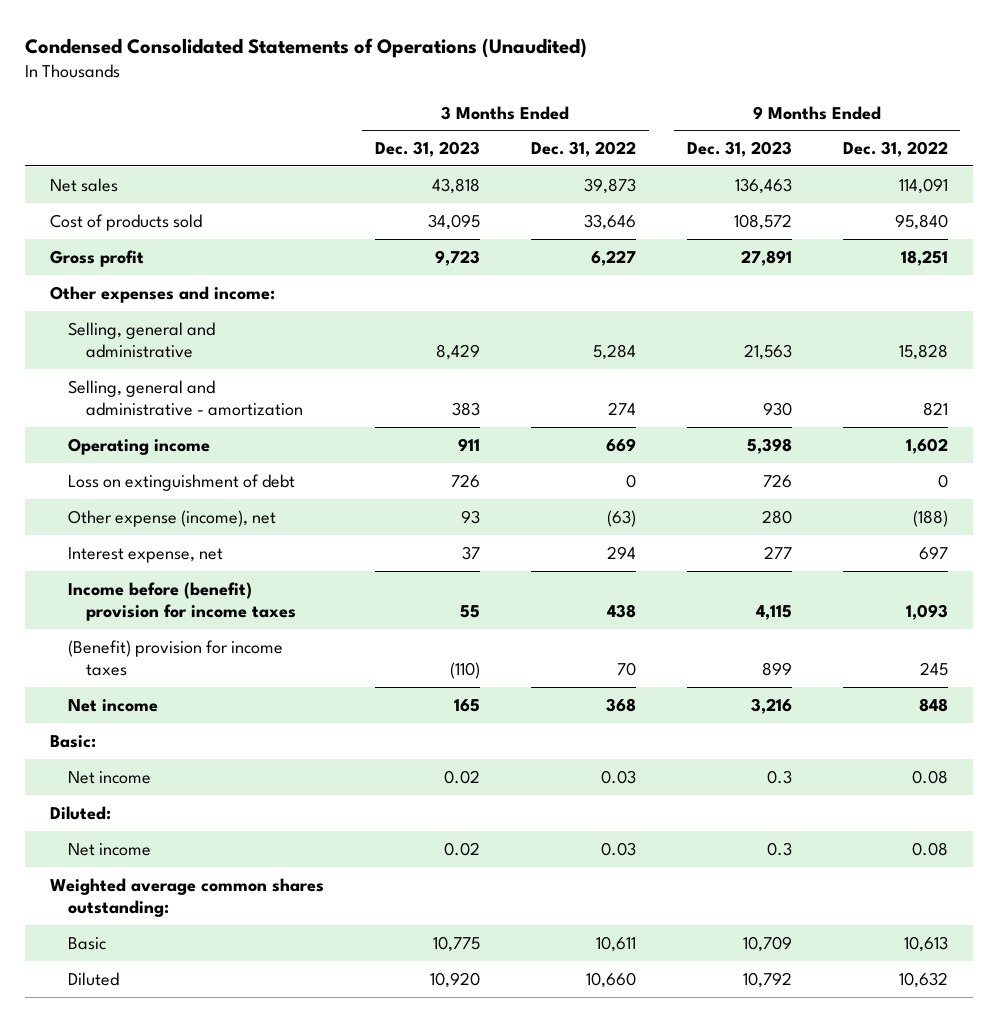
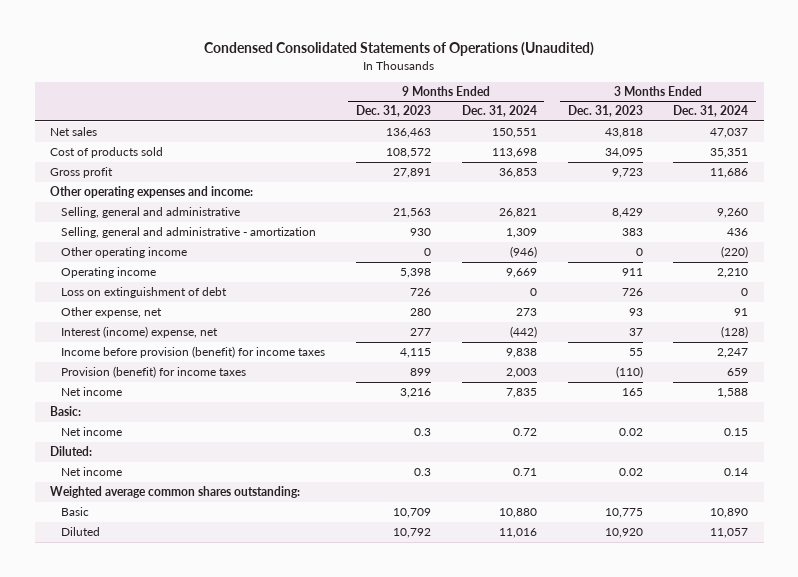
[530,141,636,158] Dec. 31, 2022 -> none
[842,141,948,158] Dec. 31, 2022 -> none
none -> [461,105,537,118] Dec. 31, 2024
none -> [673,105,749,118] Dec. 31, 2024
[50,285,276,303] Other expenses and income: -> [50,186,254,199] Other operating expenses and income:
none -> [60,247,187,259] Other operating income
[68,509,277,527] Other expense (income), net -> [60,307,162,319] Other expense, net
[68,546,224,563] Interest expense, net -> [60,326,218,339] Interest (income) expense, net
[68,581,297,622] Income before (benefit) provision for income taxes -> [60,346,325,359] Income before provision (benefit) for income taxes
[68,639,284,677] (Benefit) provision for income taxes -> [60,366,246,379] Provision (benefit) for income taxes

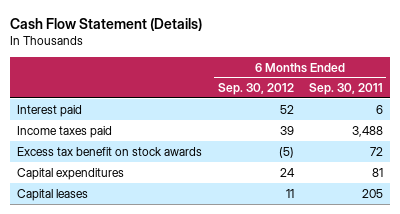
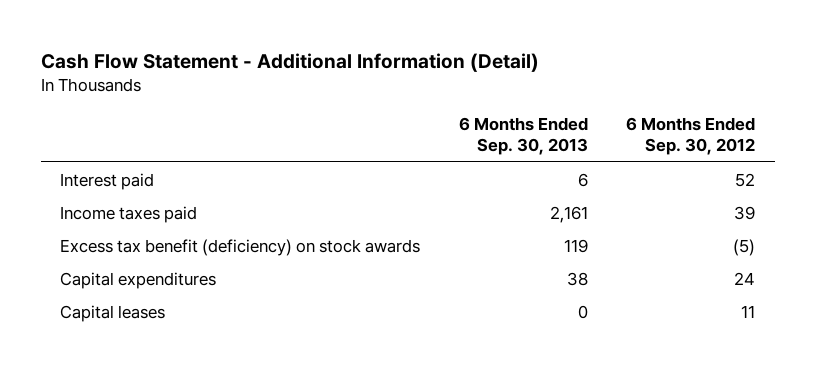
[9,17,202,31] Cash Flow Statement (Details) -> [41,52,540,72] Cash Flow Statement - Additional Information (Detail)
[308,83,383,96] Sep. 30, 2011 -> none
none -> [458,117,588,156] 6 Months Ended Sep. 30, 2013
[17,146,203,156] Excess tax benefit on stock awards -> [60,238,421,256] Excess tax benefit (deficiency) on stock awards

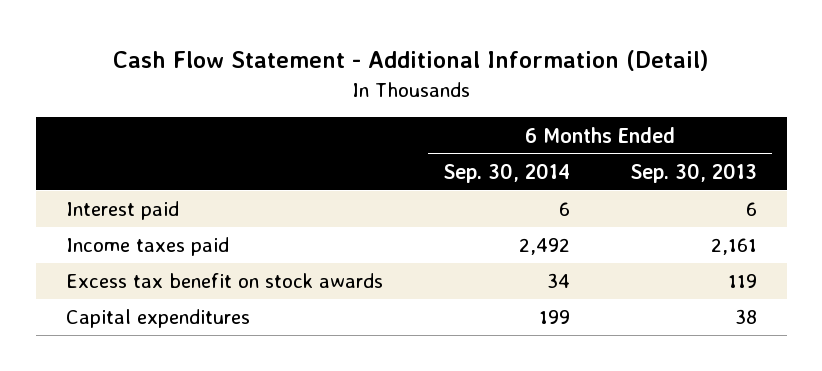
[626,117,756,156] 6 Months Ended Sep. 30, 2012 -> none
none -> [442,162,570,183] Sep. 30, 2014
[60,238,421,256] Excess tax benefit (deficiency) on stock awards -> [65,273,383,289] Excess tax benefit on stock awards
[60,304,166,322] Capital leases -> none

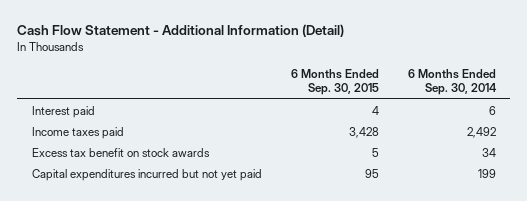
[629,162,757,183] Sep. 30, 2013 -> none
none -> [290,68,379,96] 6 Months Ended Sep. 30, 2015
[65,309,250,329] Capital expenditures -> [31,168,262,181] Capital expenditures incurred but not yet paid

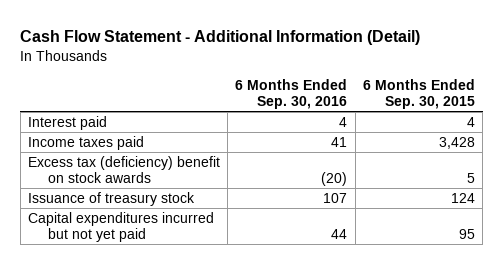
[407,68,497,96] 6 Months Ended Sep. 30, 2014 -> none
none -> [235,78,348,110] 6 Months Ended Sep. 30, 2016
[31,147,210,157] Excess tax benefit on stock awards -> [28,155,221,184] Excess tax (deficiency) benefit on stock awards
none -> [28,191,196,206] Issuance of treasury stock

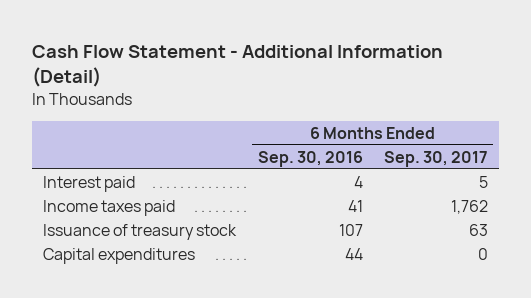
[362,78,475,110] 6 Months Ended Sep. 30, 2015 -> none
none -> [383,150,488,167] Sep. 30, 2017
[28,155,221,184] Excess tax (deficiency) benefit on stock awards -> none
[28,211,215,243] Capital expenditures incurred but not yet paid -> [43,247,196,264] Capital expenditures

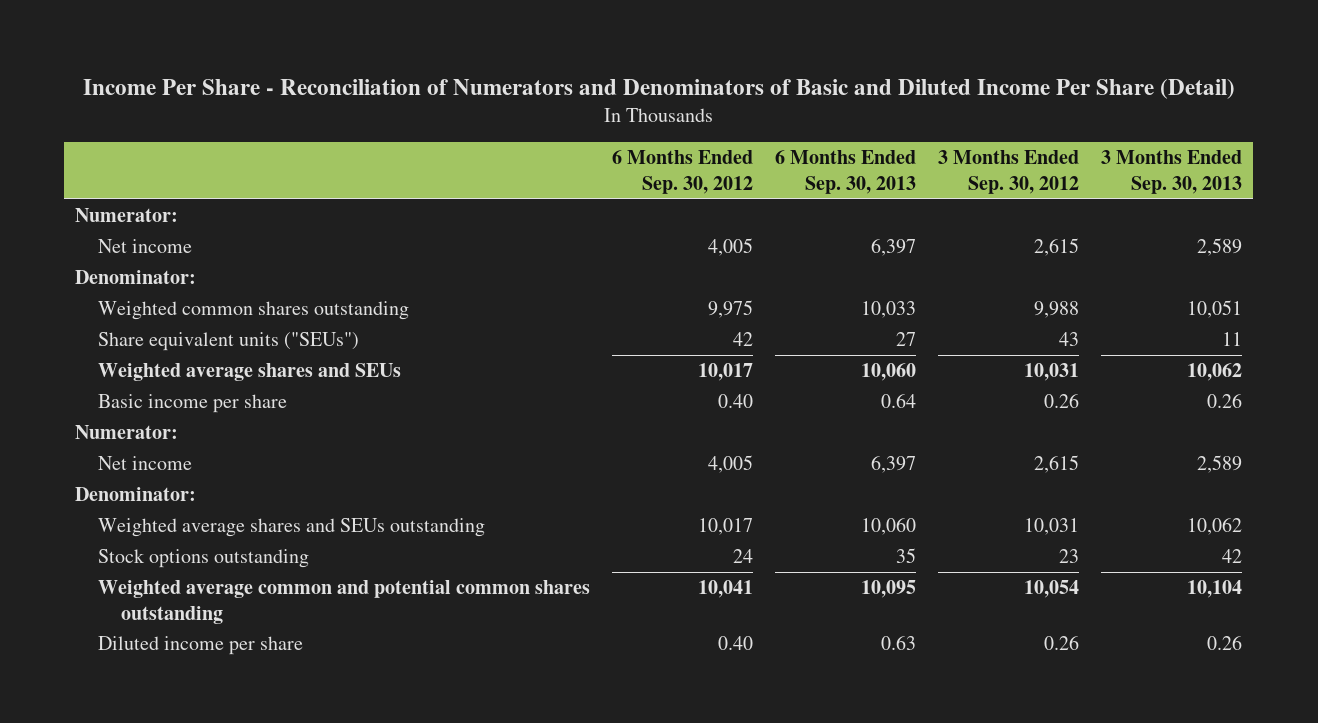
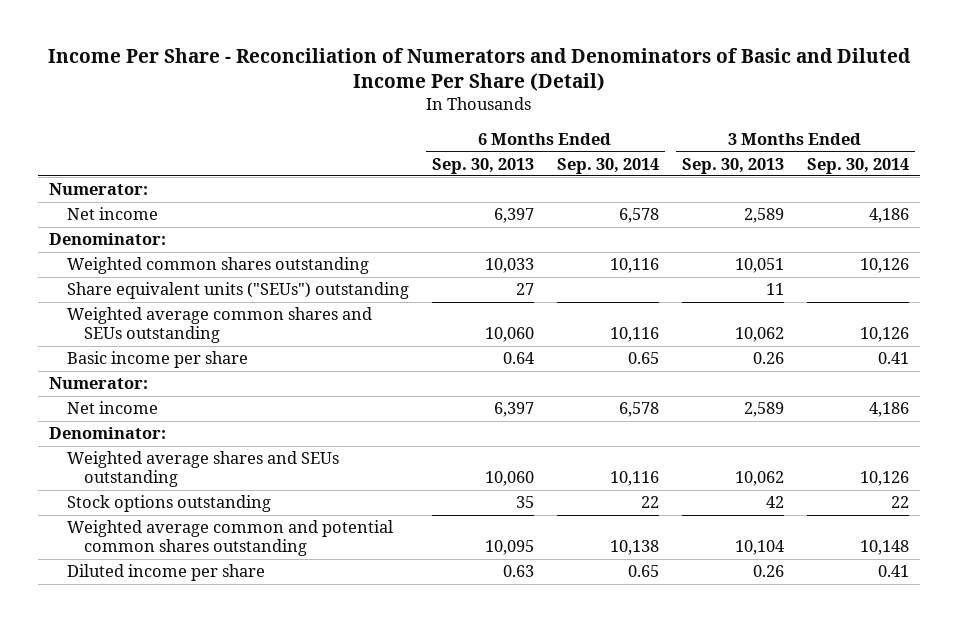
[612,150,754,195] 6 Months Ended Sep. 30, 2012 -> none
[938,150,1080,195] 3 Months Ended Sep. 30, 2012 -> none
none -> [556,157,659,174] Sep. 30, 2014
none -> [806,157,909,174] Sep. 30, 2014
[98,331,360,351] Share equivalent units ("SEUs") -> [66,282,409,300] Share equivalent units ("SEUs") outstanding
[98,362,402,381] Weighted average shares and SEUs -> [66,307,372,344] Weighted average common shares and SEUs outstanding

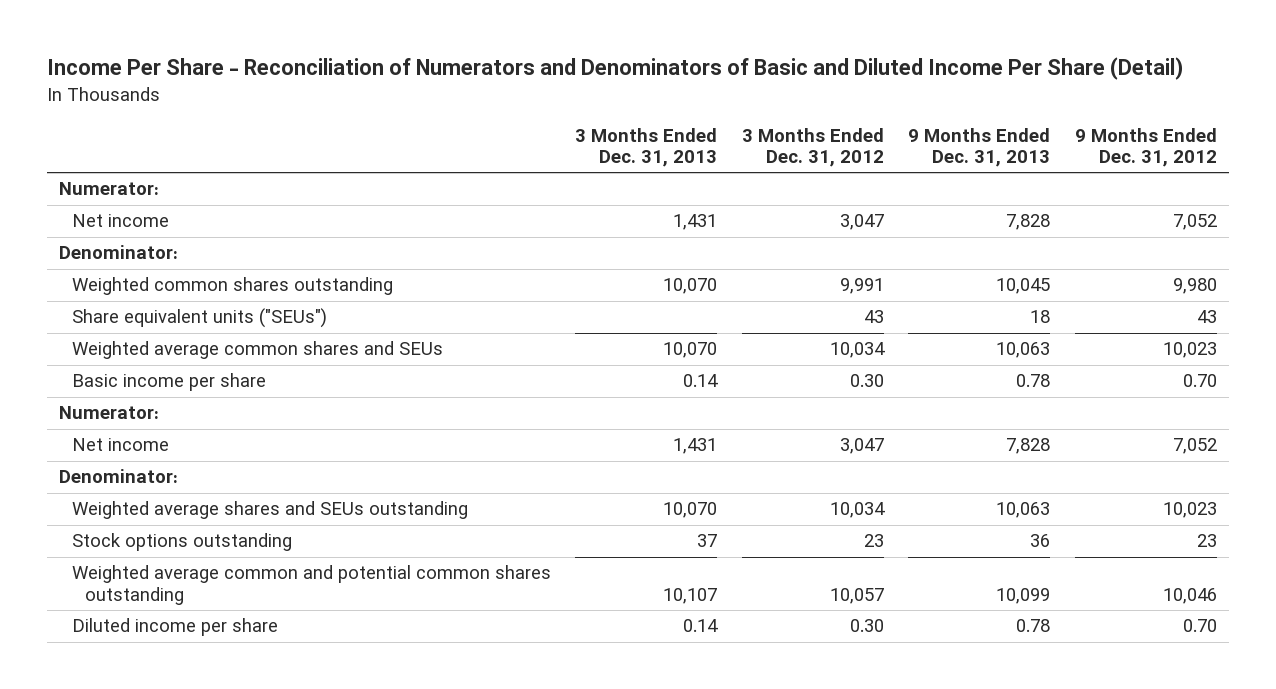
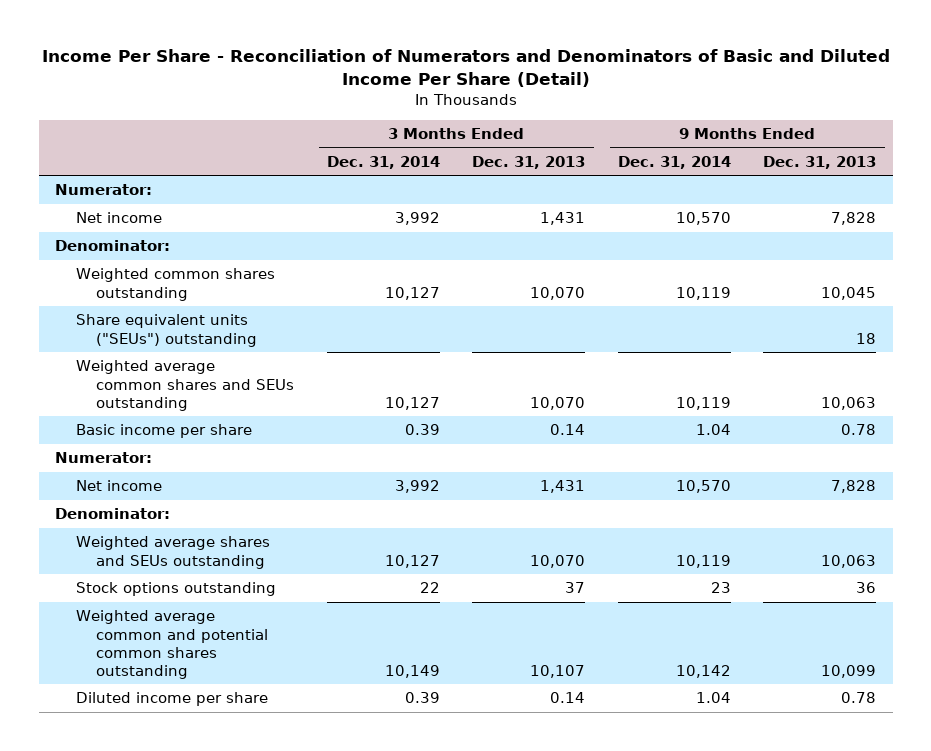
[741,127,884,167] 3 Months Ended Dec. 31, 2012 -> none
[1074,127,1217,167] 9 Months Ended Dec. 31, 2012 -> none
none -> [326,155,440,169] Dec. 31, 2014
none -> [617,155,731,169] Dec. 31, 2014
[71,308,327,329] Share equivalent units ("SEUs") -> [75,314,258,347] Share equivalent units ("SEUs") outstanding
[71,341,443,360] Weighted average common shares and SEUs -> [75,360,295,411] Weighted average common shares and SEUs outstanding

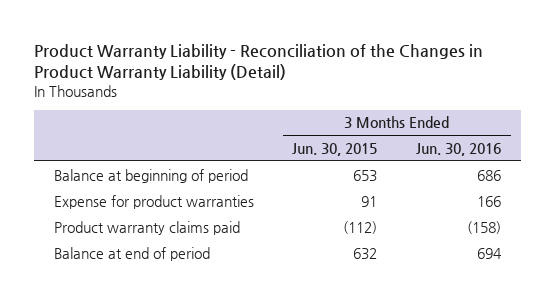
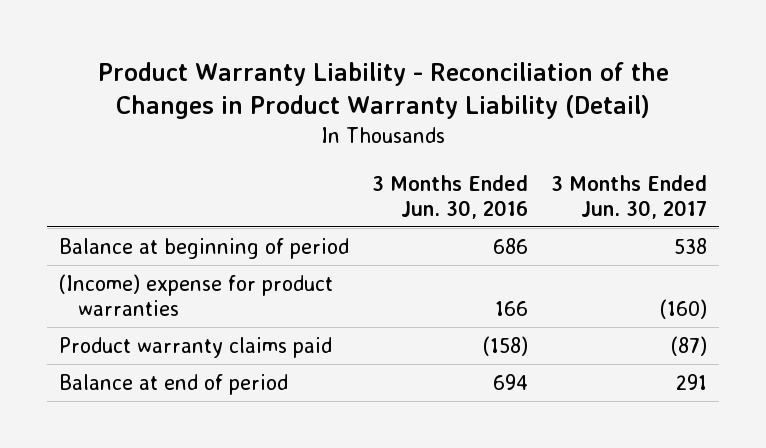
[292,142,378,156] Jun. 30, 2015 -> none
none -> [550,174,707,219] 3 Months Ended Jun. 30, 2017
[53,194,254,209] Expense for product warranties -> [58,273,333,316] (Income) expense for product warranties

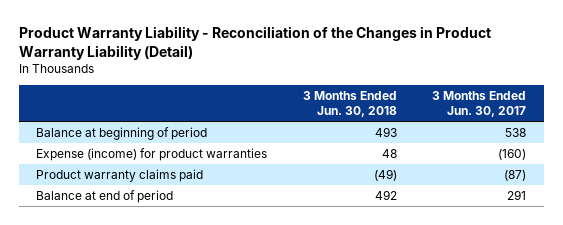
[371,174,528,219] 3 Months Ended Jun. 30, 2016 -> none
none -> [302,91,397,117] 3 Months Ended Jun. 30, 2018
[58,273,333,316] (Income) expense for product warranties -> [36,148,268,162] Expense (income) for product warranties

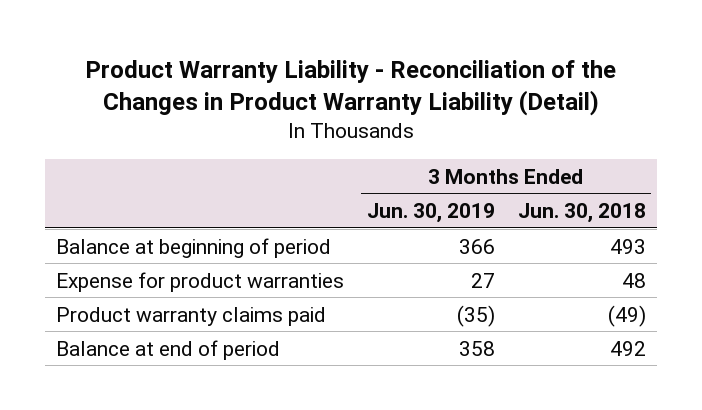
[432,91,527,117] 3 Months Ended Jun. 30, 2017 -> none
none -> [367,202,496,223] Jun. 30, 2019
[36,148,268,162] Expense (income) for product warranties -> [56,271,345,292] Expense for product warranties

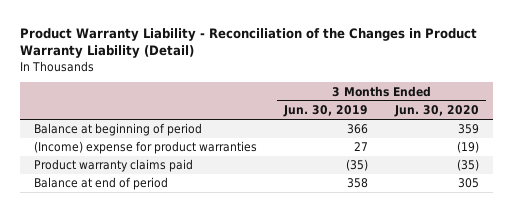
[517,202,646,223] Jun. 30, 2018 -> none
none -> [394,105,480,118] Jun. 30, 2020
[56,271,345,292] Expense for product warranties -> [33,141,257,155] (Income) expense for product warranties

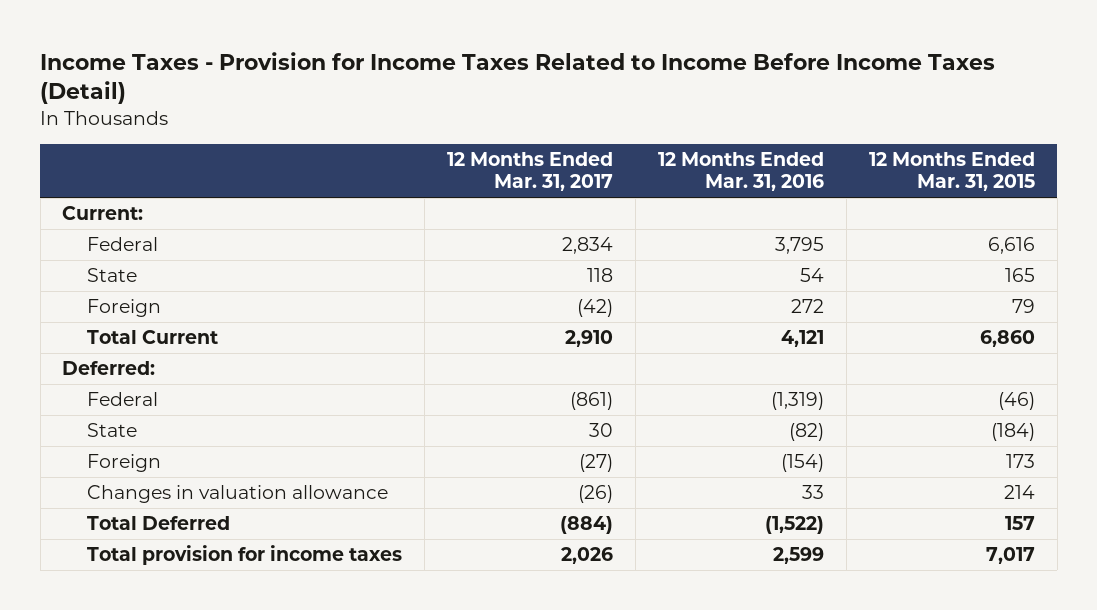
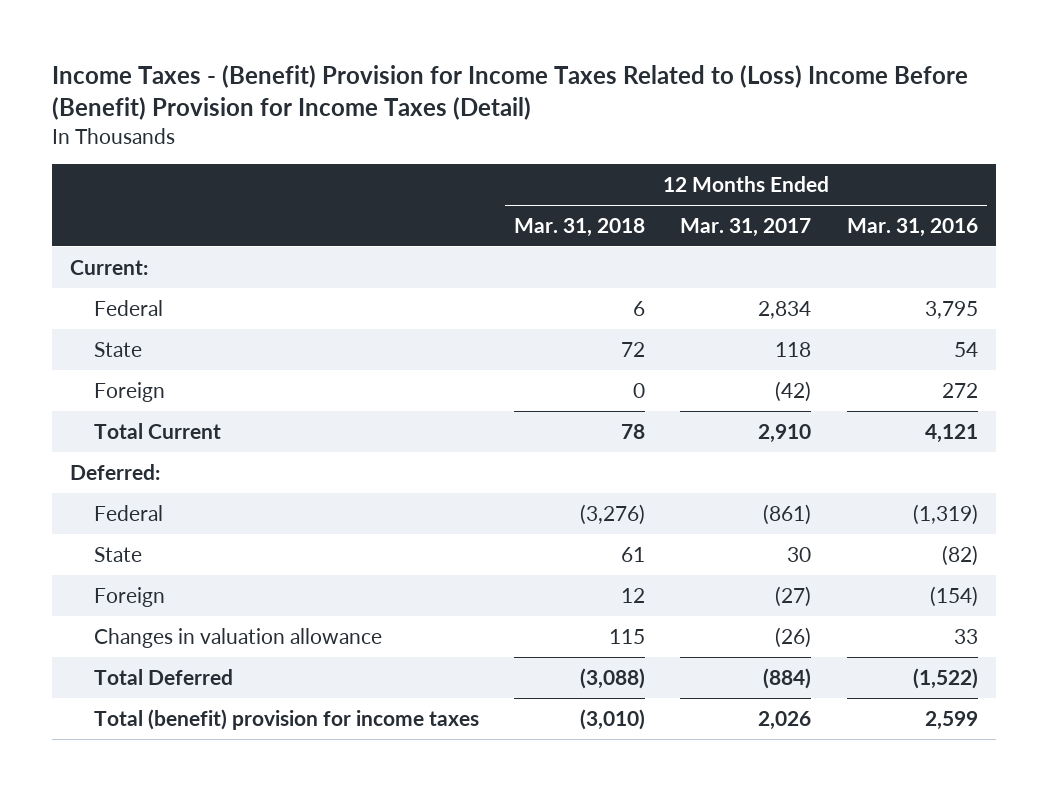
[40,51,996,105] Income Taxes - Provision for Income Taxes Related to Income Before Income Taxes (Detail) -> [52,65,969,121] Income Taxes - (Benefit) Provision for Income Taxes Related to (Loss) Income Before (Benefit) Provision for Income Taxes (Detail)
[868,152,1035,192] 12 Months Ended Mar. 31, 2015 -> none
none -> [514,217,646,237] Mar. 31, 2018
[87,545,403,566] Total provision for income taxes -> [93,708,479,730] Total (benefit) provision for income taxes

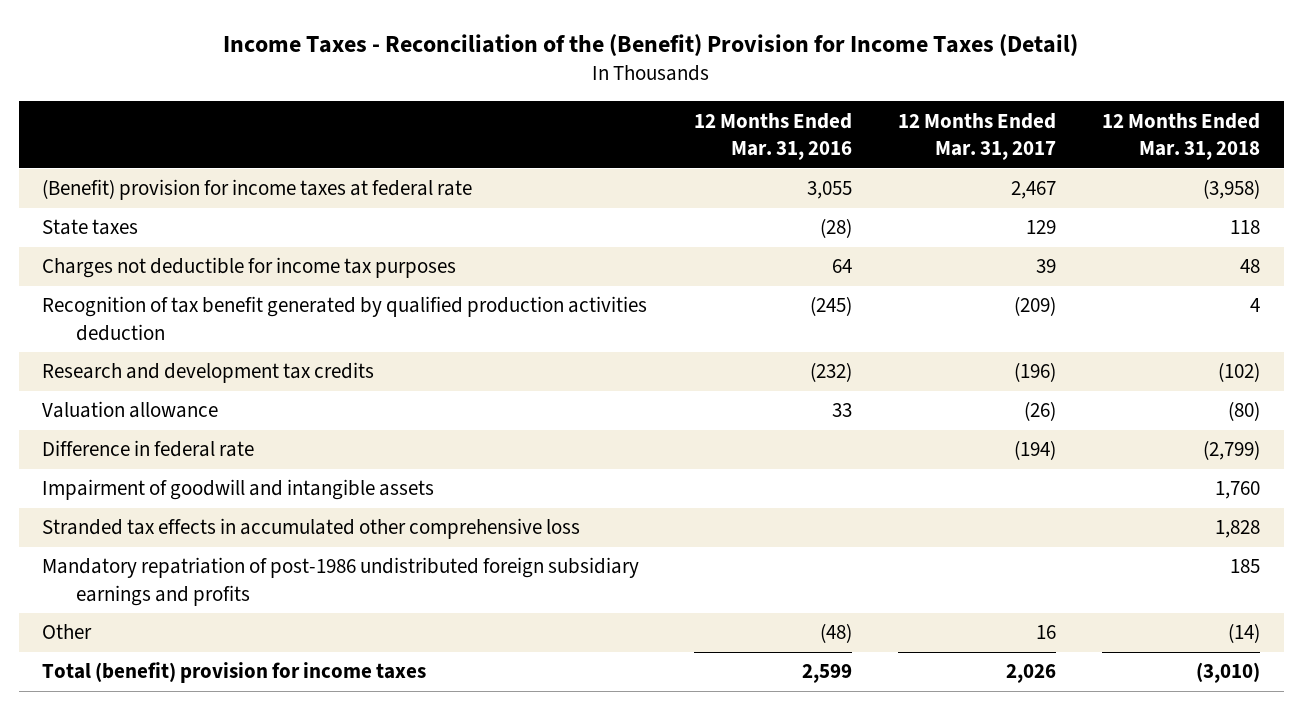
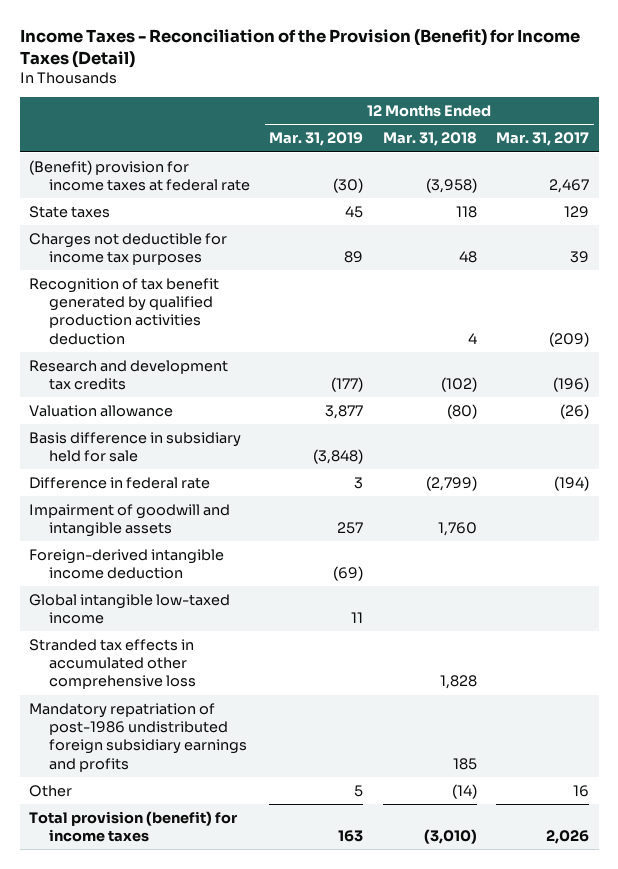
[223,33,1079,56] Income Taxes - Reconciliation of the (Benefit) Provision for Income Taxes (Detail) -> [19,28,580,68] Income Taxes - Reconciliation of the Provision (Benefit) for Income Taxes (Detail)
[693,112,852,161] 12 Months Ended Mar. 31, 2016 -> none
none -> [269,132,364,147] Mar. 31, 2019
none -> [29,431,242,463] Basis difference in subsidiary held for sale
none -> [29,548,225,580] Foreign-derived intangible income deduction
none -> [29,593,231,625] Global intangible low-taxed income
[42,662,427,684] Total (benefit) provision for income taxes -> [29,810,238,843] Total provision (benefit) for income taxes

